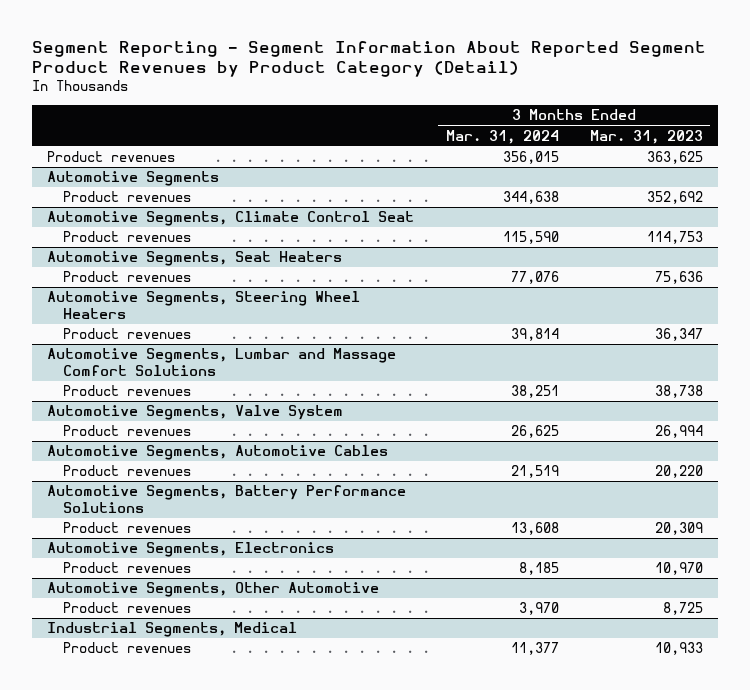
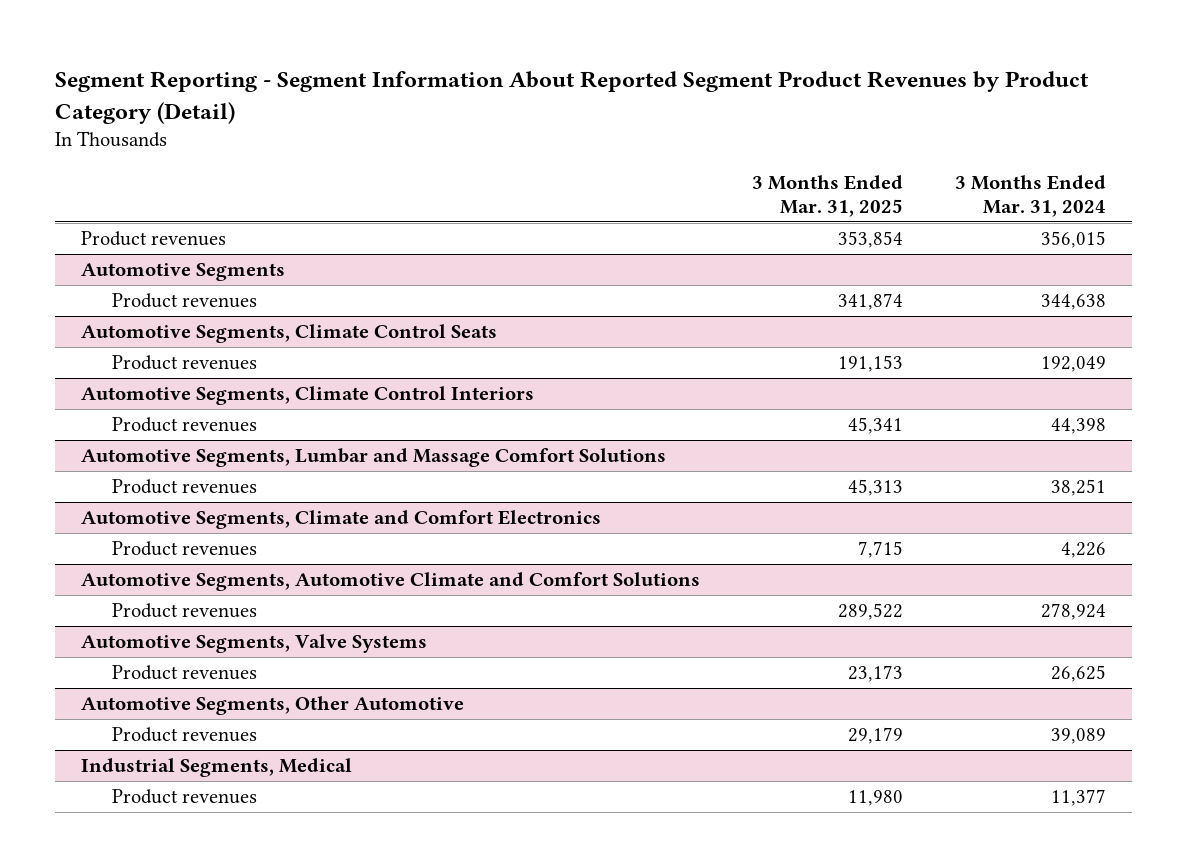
[589,129,703,144] Mar. 31, 2023 -> none
none -> [752,174,904,218] 3 Months Ended Mar. 31, 2025
[47,251,343,267] Automotive Segments, Seat Heaters -> none
[47,291,361,320] Automotive Segments, Steering Wheel Heaters -> none
[63,328,192,340] Product revenues -> none
[47,211,415,227] Automotive Segments, Climate Control Seat -> [81,324,498,344] Automotive Segments, Climate Control Seats
[502,231,559,245] 115,590 -> [1041,356,1107,373] 192,049
none -> [81,386,535,406] Automotive Segments, Climate Control Interiors
[510,271,559,285] 77,076 -> [1051,418,1107,435] 44,398
none -> [81,510,602,530] Automotive Segments, Climate and Comfort Electronics
none -> [111,541,257,557] Product revenues
none -> [81,572,701,592] Automotive Segments, Automotive Climate and Comfort Solutions
none -> [111,603,257,619] Product revenues
[47,405,344,421] Automotive Segments, Valve System -> [81,634,428,654] Automotive Segments, Valve Systems
[47,445,389,461] Automotive Segments, Automotive Cables -> none
[63,465,192,477] Product revenues -> none
[47,485,407,514] Automotive Segments, Battery Performance Solutions -> none
[63,522,192,534] Product revenues -> none
[47,542,335,558] Automotive Segments, Electronics -> none
[63,562,192,574] Product revenues -> none
[518,602,559,616] 3,970 -> [1051,728,1107,745] 39,089

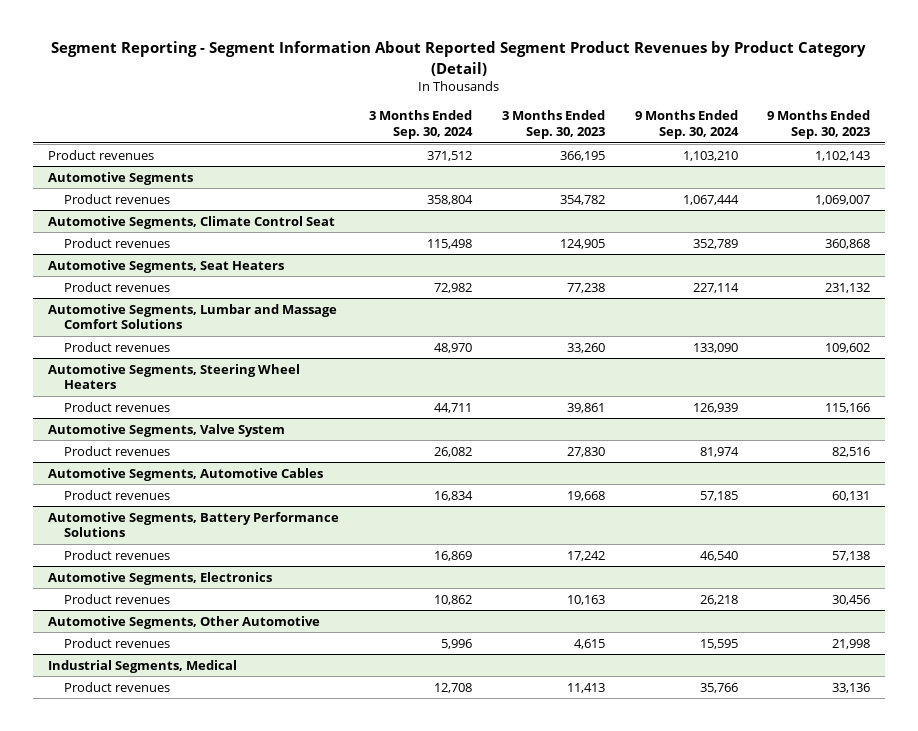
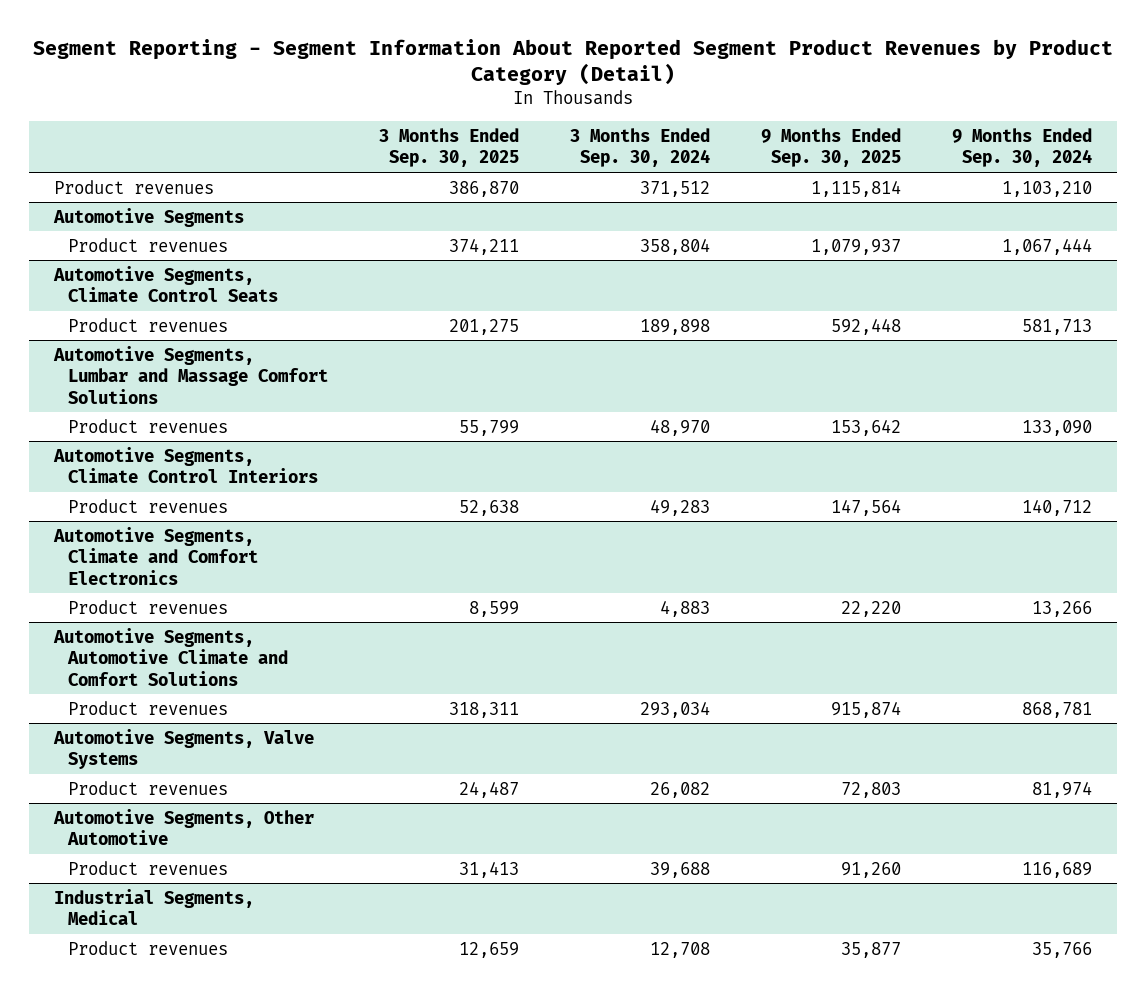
[501,110,605,140] 3 Months Ended Sep. 30, 2023 -> none
[767,110,871,140] 9 Months Ended Sep. 30, 2023 -> none
none -> [379,127,520,168] 3 Months Ended Sep. 30, 2025
none -> [761,127,902,168] 9 Months Ended Sep. 30, 2025
[47,259,284,273] Automotive Segments, Seat Heaters -> none
[63,281,170,292] Product revenues -> none
[47,215,335,229] Automotive Segments, Climate Control Seat -> [52,265,279,303] Automotive Segments, Climate Control Seats
[426,238,472,249] 115,498 -> [640,318,711,335] 189,898
[692,238,738,249] 352,789 -> [1021,318,1092,335] 581,713
[47,363,300,390] Automotive Segments, Steering Wheel Heaters -> none
none -> [52,446,319,484] Automotive Segments, Climate Control Interiors
[433,402,472,413] 44,711 -> [650,498,711,516] 49,283
[692,402,738,413] 126,939 -> [1021,498,1092,516] 140,712
none -> [52,526,259,585] Automotive Segments, Climate and Comfort Electronics
none -> [68,599,229,614] Product revenues
none -> [52,627,289,686] Automotive Segments, Automotive Climate and Comfort Solutions
none -> [68,700,229,715] Product revenues
[47,423,285,437] Automotive Segments, Valve System -> [52,728,314,770] Automotive Segments, Valve Systems
[47,467,323,481] Automotive Segments, Automotive Cables -> none
[63,489,170,500] Product revenues -> none
[47,511,339,538] Automotive Segments, Battery Performance Solutions -> none
[63,549,170,560] Product revenues -> none
[47,571,272,585] Automotive Segments, Electronics -> none
[63,593,170,604] Product revenues -> none
[440,638,472,649] 5,996 -> [650,861,711,878] 39,688
[699,638,738,649] 15,595 -> [1021,861,1092,878] 116,689

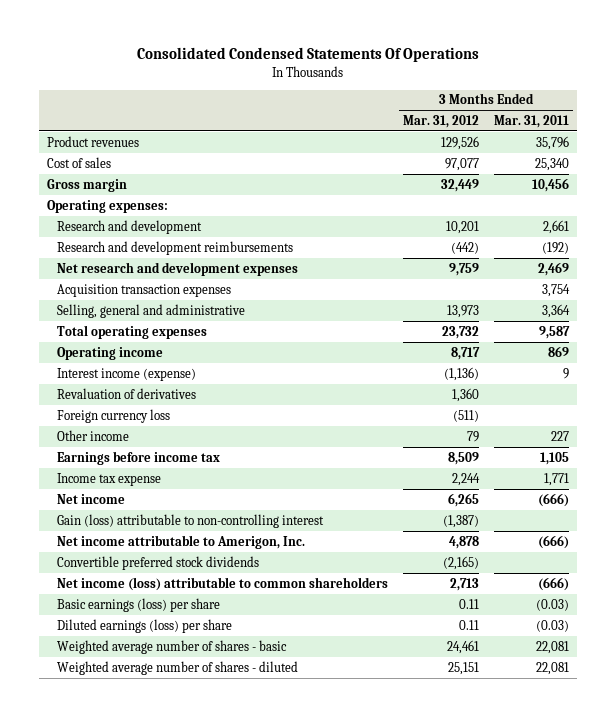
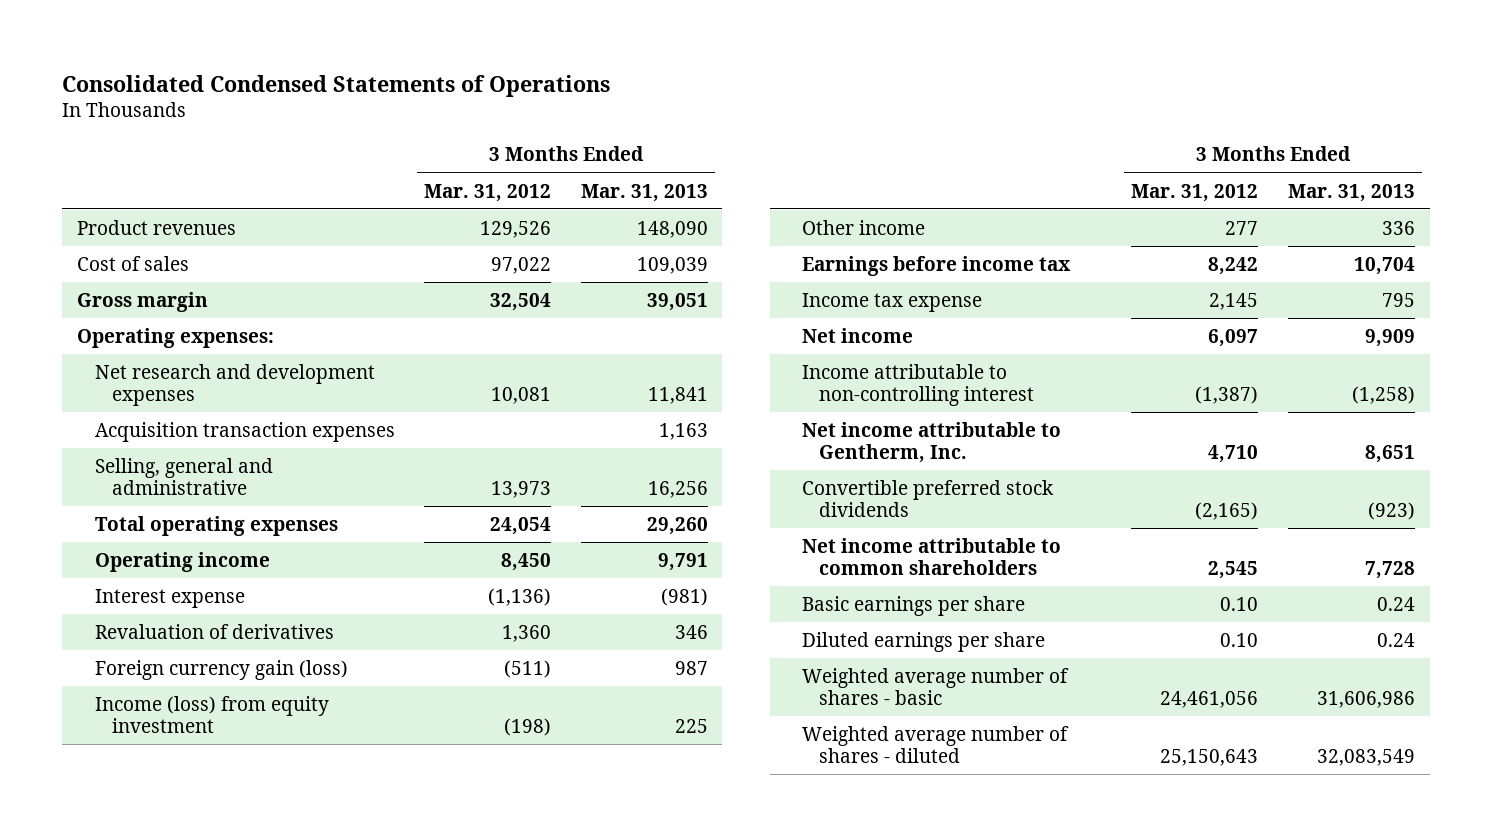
[136,47,479,63] Consolidated Condensed Statements Of Operations -> [62,74,611,97] Consolidated Condensed Statements of Operations
[493,115,569,129] Mar. 31, 2011 -> none
none -> [580,183,708,202] Mar. 31, 2013
[444,157,479,171] 97,077 -> [491,256,552,274] 97,022
[440,178,479,192] 32,449 -> [490,292,552,311] 32,504
[56,219,202,234] Research and development -> none
[56,240,293,255] Research and development reimbursements -> none
[448,262,479,276] 9,759 -> [491,386,552,404] 10,081
[441,325,479,339] 23,732 -> [490,516,552,535] 24,054
[450,346,480,360] 8,717 -> [501,552,552,571] 8,450
[56,367,196,381] Interest income (expense) -> [94,588,245,608] Interest expense
[56,408,170,423] Foreign currency loss -> [94,659,348,680] Foreign currency gain (loss)
none -> [94,695,329,733] Income (loss) from equity investment
[466,430,479,442] 79 -> [1225,220,1259,235] 277
[447,451,479,465] 8,509 -> [1208,256,1259,275] 8,242
[451,472,480,486] 2,244 -> [1209,292,1259,310] 2,145
[447,492,479,507] 6,265 -> [1208,328,1259,347] 6,097
[56,513,324,528] Gain (loss) attributable to non-controlling interest -> [801,363,1034,406] Income attributable to non-controlling interest
[56,534,305,549] Net income attributable to Amerigon, Inc. -> [801,421,1061,463] Net income attributable to Gentherm, Inc.
[448,535,479,549] 4,878 -> [1208,444,1259,463] 4,710
[56,576,388,591] Net income (loss) attributable to common shareholders -> [801,537,1061,575] Net income attributable to common shareholders
[449,577,479,591] 2,713 -> [1208,560,1259,579] 2,545
[56,597,220,612] Basic earnings (loss) per share -> [801,595,1025,616] Basic earnings per share
[458,598,479,609] 0.11 -> [1220,596,1259,611] 0.10
[56,618,232,633] Diluted earnings (loss) per share -> [801,631,1045,652] Diluted earnings per share
[458,619,479,630] 0.11 -> [1220,632,1259,647] 0.10
[446,639,479,654] 24,461 -> [1160,690,1259,708] 24,461,056
[447,661,479,675] 25,151 -> [1160,748,1259,766] 25,150,643

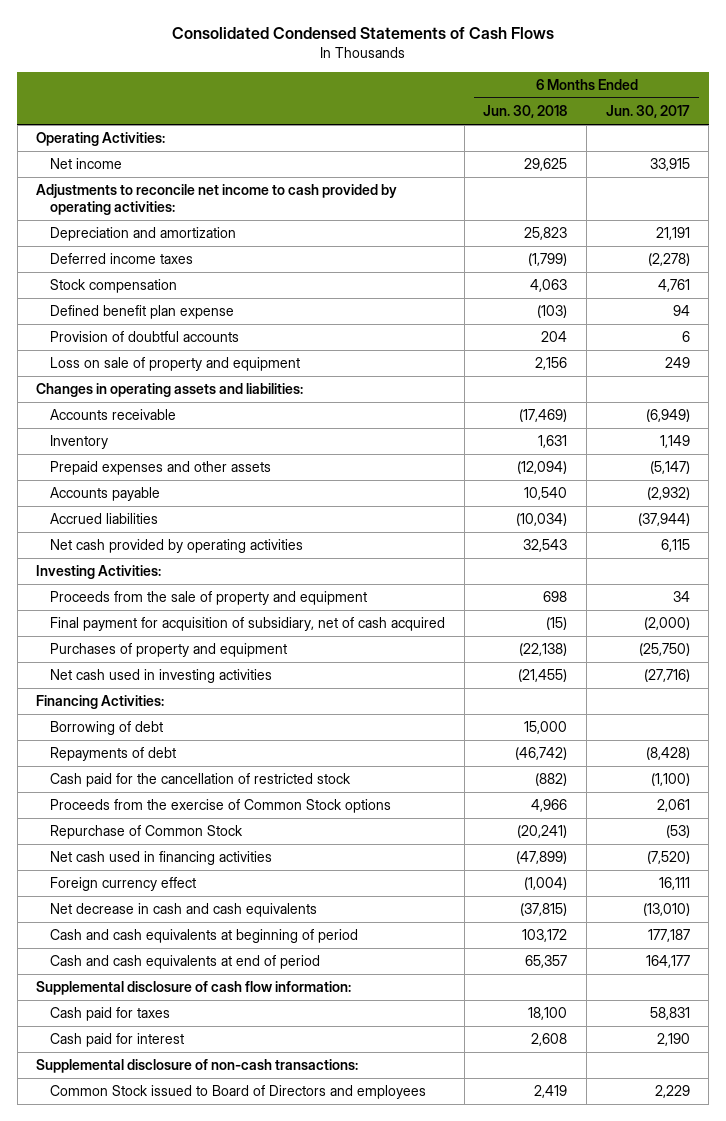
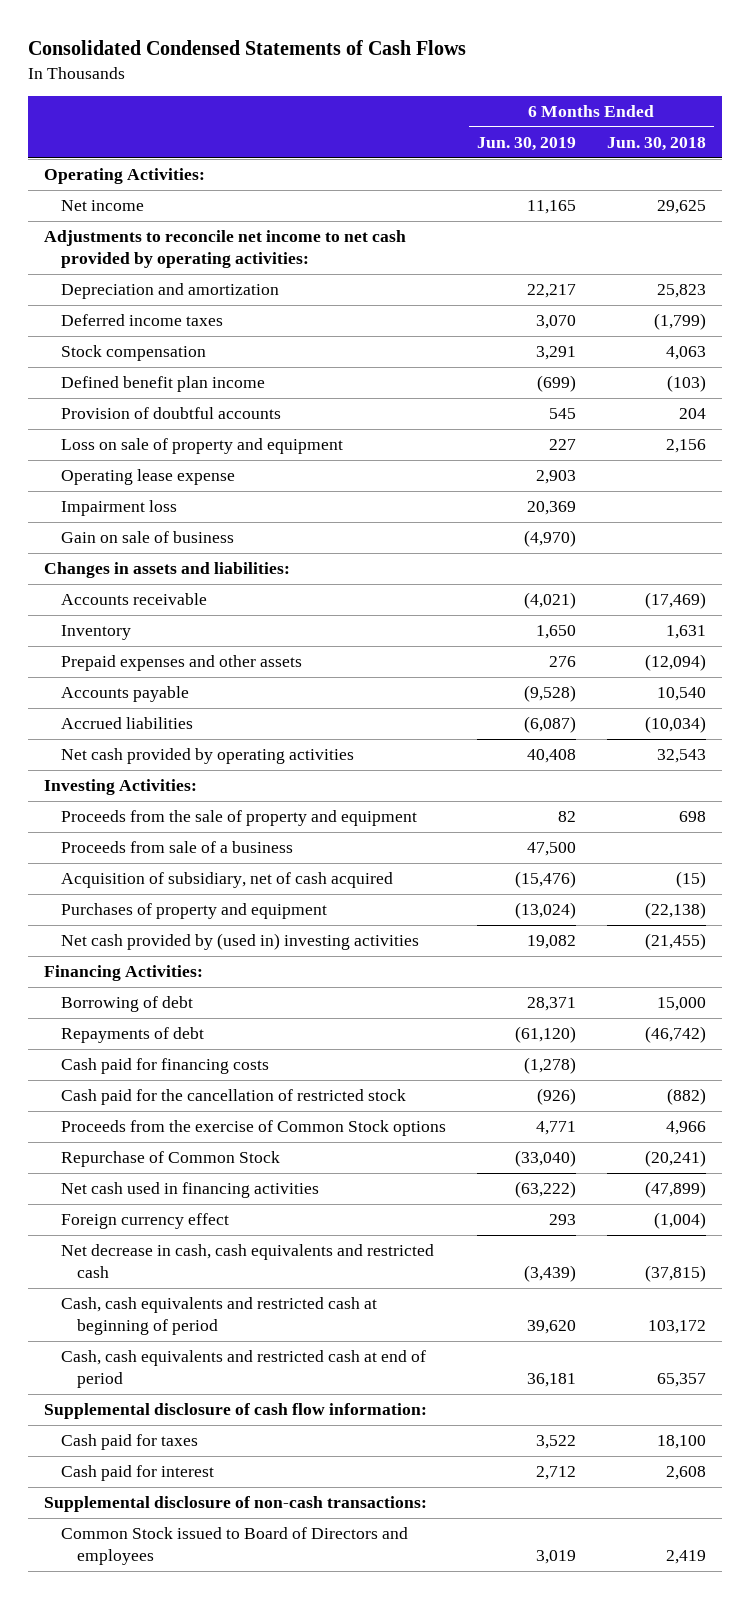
[605,105,690,119] Jun. 30, 2017 -> none
none -> [476,136,576,151] Jun. 30, 2019
[36,184,398,215] Adjustments to reconcile net income to cash provided by operating activities: -> [44,230,407,269] Adjustments to reconcile net income to net cash provided by operating activities:
[50,305,235,320] Defined benefit plan expense -> [60,376,265,393] Defined benefit plan income
none -> [60,469,235,486] Operating lease expense
none -> [60,500,177,517] Impairment loss
none -> [60,531,234,544] Gain on sale of business
[36,383,304,398] Changes in operating assets and liabilities: -> [44,562,291,579] Changes in assets and liabilities:
none -> [60,841,293,854] Proceeds from sale of a business
[50,617,446,632] Final payment for acquisition of subsidiary, net of cash acquired -> [60,872,393,889] Acquisition of subsidiary, net of cash acquired
[50,669,273,684] Net cash used in investing activities -> [60,933,419,951] Net cash provided by (used in) investing activities
none -> [60,1058,269,1075] Cash paid for financing costs
[50,903,318,918] Net decrease in cash and cash equivalents -> [60,1244,434,1279] Net decrease in cash, cash equivalents and restricted cash
[50,929,359,944] Cash and cash equivalents at beginning of period -> [60,1297,377,1336] Cash, cash equivalents and restricted cash at beginning of period
[50,955,321,970] Cash and cash equivalents at end of period -> [60,1350,426,1389] Cash, cash equivalents and restricted cash at end of period

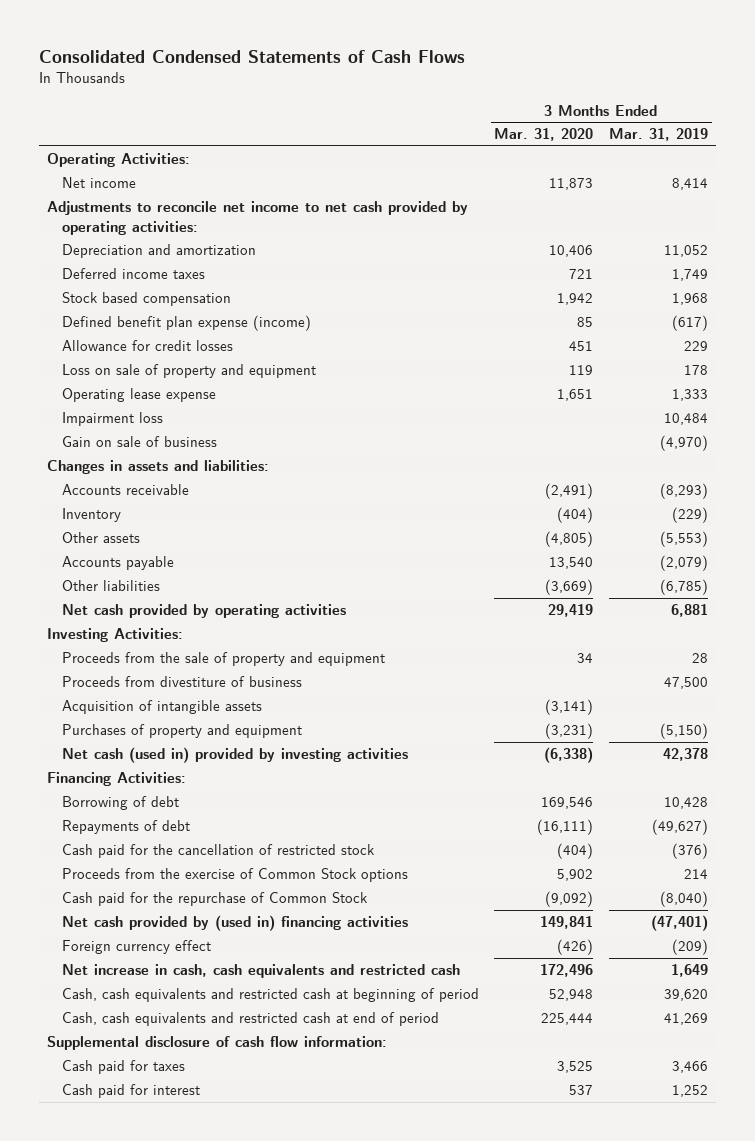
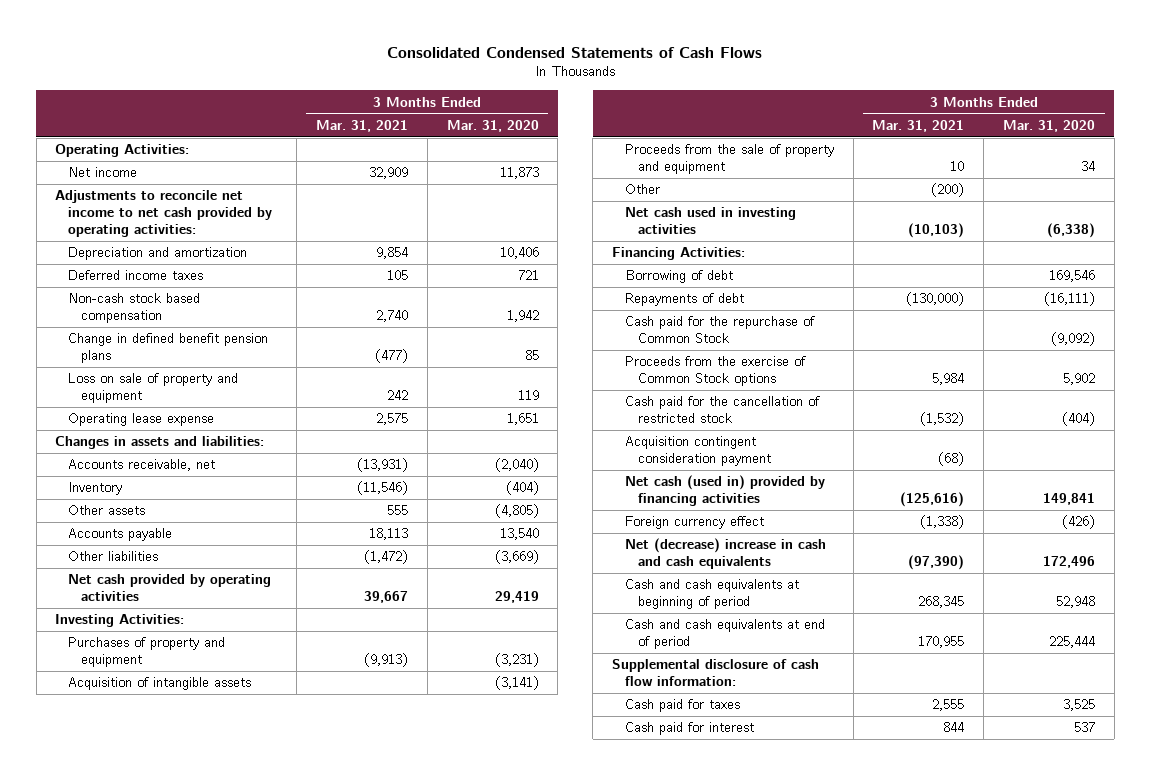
[608,128,708,142] Mar. 31, 2019 -> none
none -> [315,120,408,133] Mar. 31, 2021
[61,340,233,352] Allowance for credit losses -> none
[61,292,231,307] Stock based compensation -> [68,293,201,324] Non-cash stock based compensation
[61,315,311,332] Defined benefit plan expense (income) -> [68,333,269,364] Change in defined benefit pension plans
[61,412,163,427] Impairment loss -> none
[61,436,217,448] Gain on sale of business -> none
[61,484,189,496] Accounts receivable -> [68,459,216,472] Accounts receivable, net
[545,483,594,500] (2,491) -> [494,458,539,473] (2,040)
[61,676,302,688] Proceeds from divestiture of business -> none
[61,700,262,715] Acquisition of intangible assets -> [68,677,252,691] Acquisition of intangible assets
[61,652,385,667] Proceeds from the sale of property and equipment -> [624,144,834,175] Proceeds from the sale of property and equipment
none -> [624,184,660,195] Other
[61,747,408,764] Net cash (used in) provided by investing activities -> [624,207,796,235] Net cash used in investing activities
[61,868,408,883] Proceeds from the exercise of Common Stock options -> [624,356,806,387] Proceeds from the exercise of Common Stock options
[61,844,375,859] Cash paid for the cancellation of restricted stock -> [624,396,820,424] Cash paid for the cancellation of restricted stock
none -> [624,436,771,467] Acquisition contingent consideration payment
[61,915,408,932] Net cash provided by (used in) financing activities -> [624,475,825,507] Net cash (used in) provided by financing activities
[61,964,460,979] Net increase in cash, cash equivalents and restricted cash -> [624,538,826,570] Net (decrease) increase in cash and cash equivalents
[61,988,479,1003] Cash, cash equivalents and restricted cash at beginning of period -> [624,579,799,610] Cash and cash equivalents at beginning of period
[61,1012,439,1027] Cash, cash equivalents and restricted cash at end of period -> [624,619,825,650] Cash and cash equivalents at end of period

